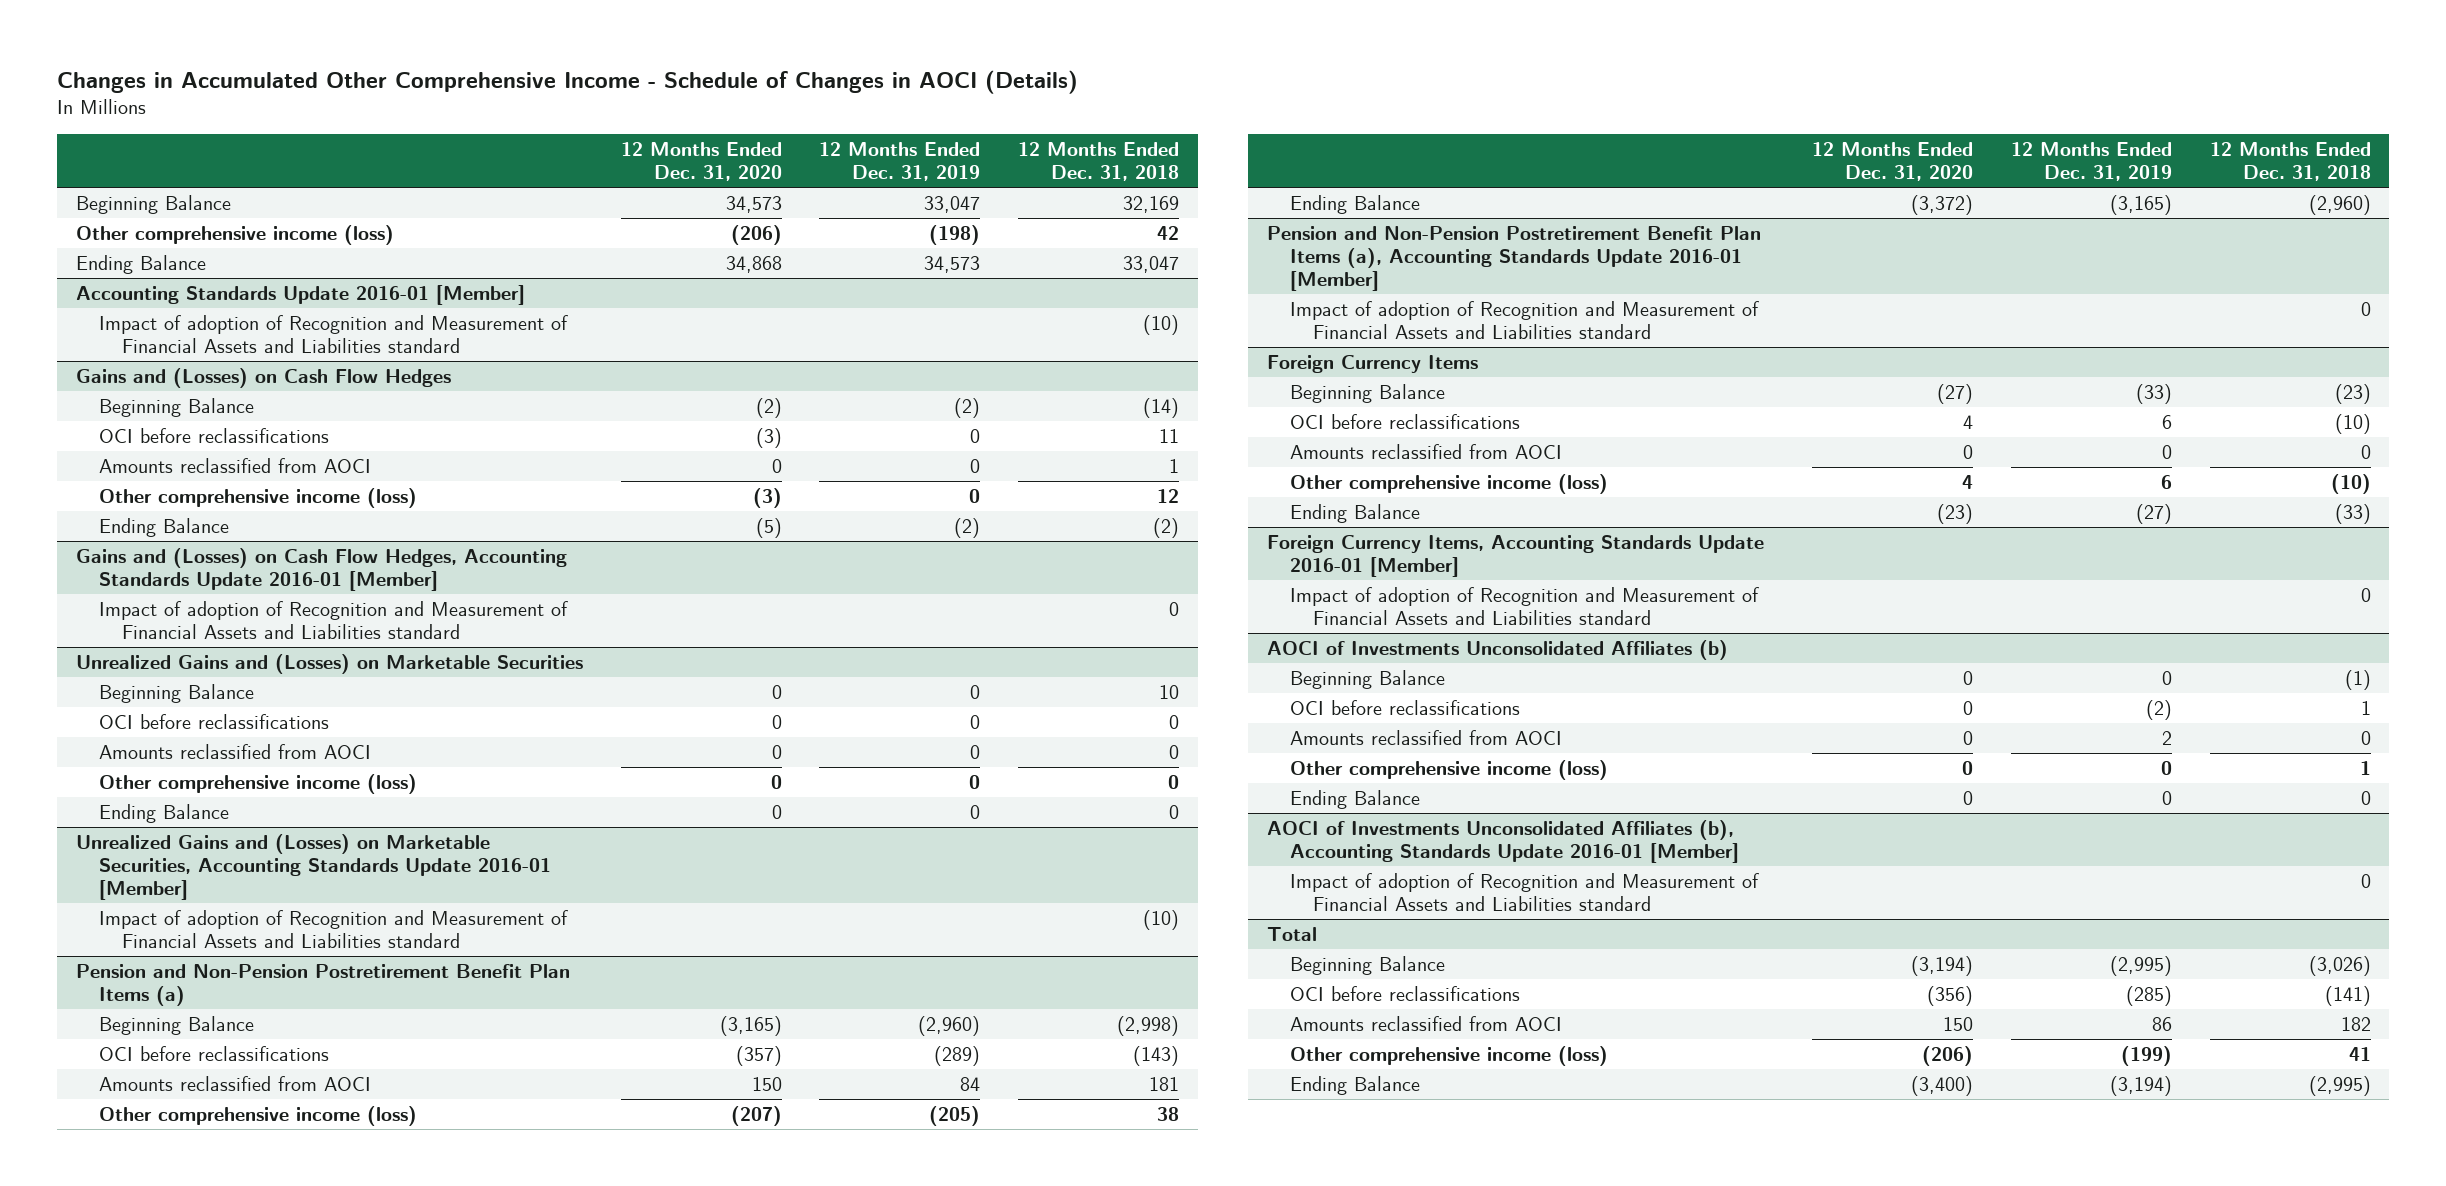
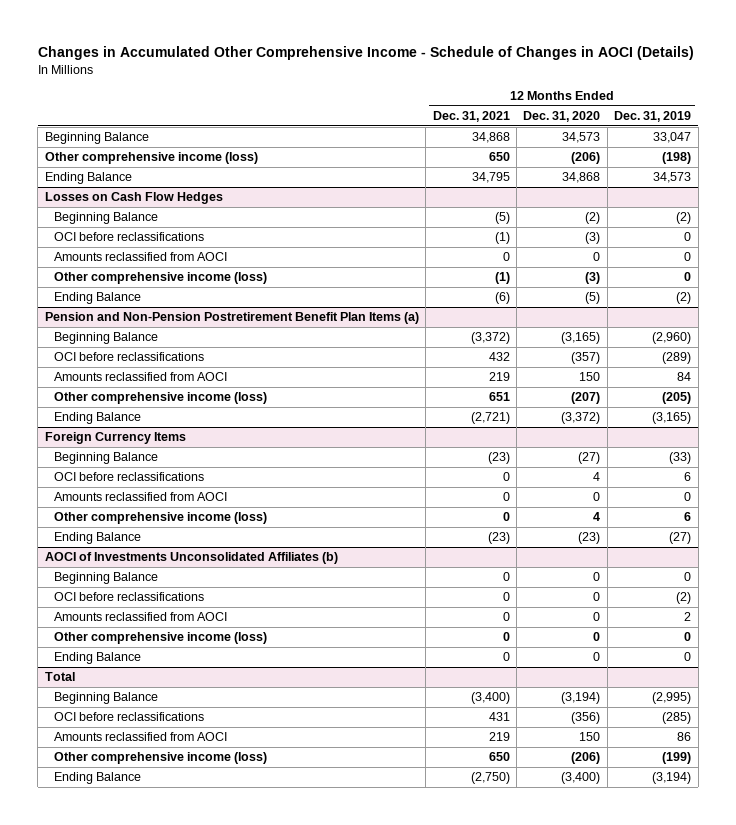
[1018,142,1180,182] 12 Months Ended Dec. 31, 2018 -> none
none -> [432,111,510,123] Dec. 31, 2021
[75,285,525,306] Accounting Standards Update 2016-01 [Member] -> none
[98,315,568,353] Impact of adoption of Recognition and Measurement of Financial Assets and Liabilities standard -> none
[75,368,451,389] Gains and (Losses) on Cash Flow Hedges -> [44,192,223,205] Losses on Cash Flow Hedges
[75,548,567,591] Gains and (Losses) on Cash Flow Hedges, Accounting Standards Update 2016-01 [Member] -> none
[98,601,568,639] Impact of adoption of Recognition and Measurement of Financial Assets and Liabilities standard -> none
[75,654,583,675] Unrealized Gains and (Losses) on Marketable Securities -> none
[98,684,254,704] Beginning Balance -> none
[98,714,329,730] OCI before reclassifications -> none
[98,744,371,760] Amounts reclassified from AOCI -> none
[98,774,417,795] Other comprehensive income (loss) -> none
[98,804,229,824] Ending Balance -> none
[75,834,551,900] Unrealized Gains and (Losses) on Marketable Securities, Accounting Standards Update 2016-01 [Member] -> none
[98,910,568,948] Impact of adoption of Recognition and Measurement of Financial Assets and Liabilities standard -> none
[1266,226,1761,291] Pension and Non-Pension Postretirement Benefit Plan Items (a), Accounting Standards Update 2016-01 [Member] -> none
[1290,301,1760,339] Impact of adoption of Recognition and Measurement of Financial Assets and Liabilities standard -> none
[1266,535,1764,577] Foreign Currency Items, Accounting Standards Update 2016-01 [Member] -> none
[1290,587,1760,625] Impact of adoption of Recognition and Measurement of Financial Assets and Liabilities standard -> none
[1266,820,1740,863] AOCI of Investments Unconsolidated Affiliates (b), Accounting Standards Update 2016-01 [Member] -> none
[1290,873,1760,911] Impact of adoption of Recognition and Measurement of Financial Assets and Liabilities standard -> none

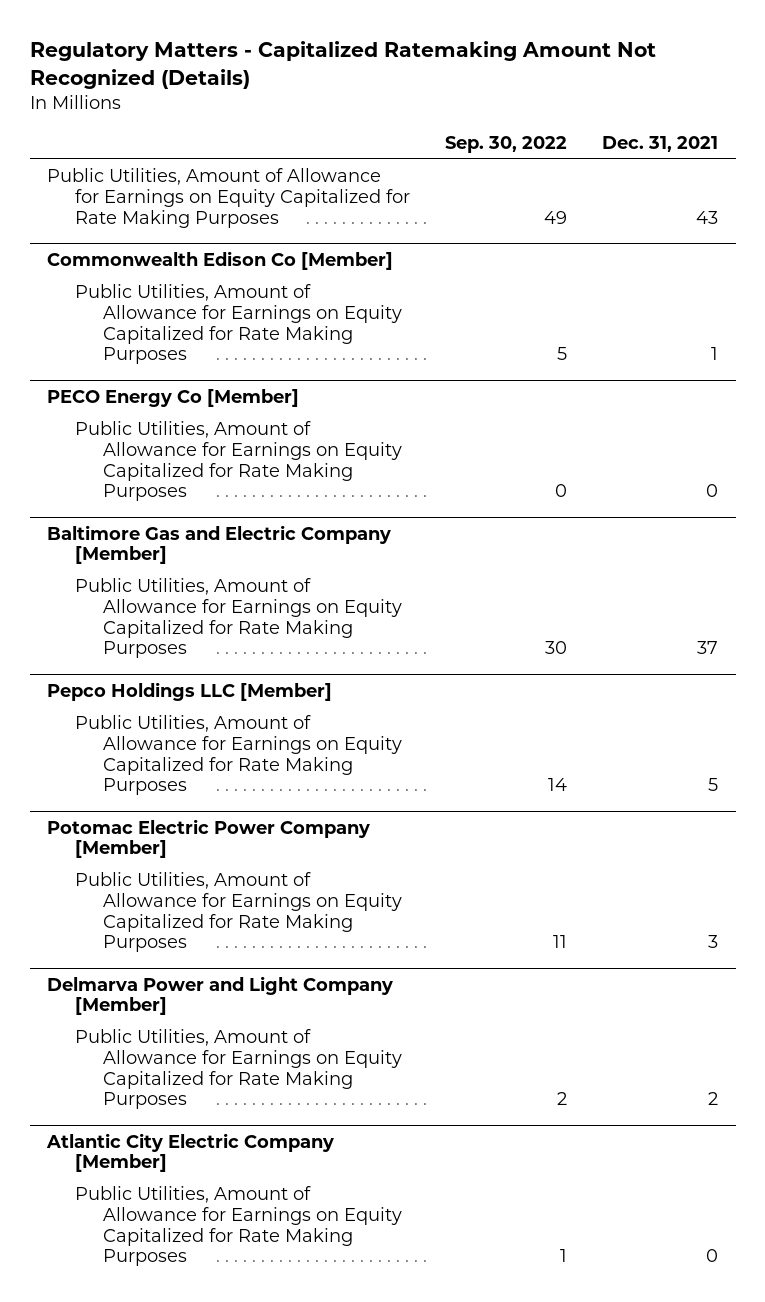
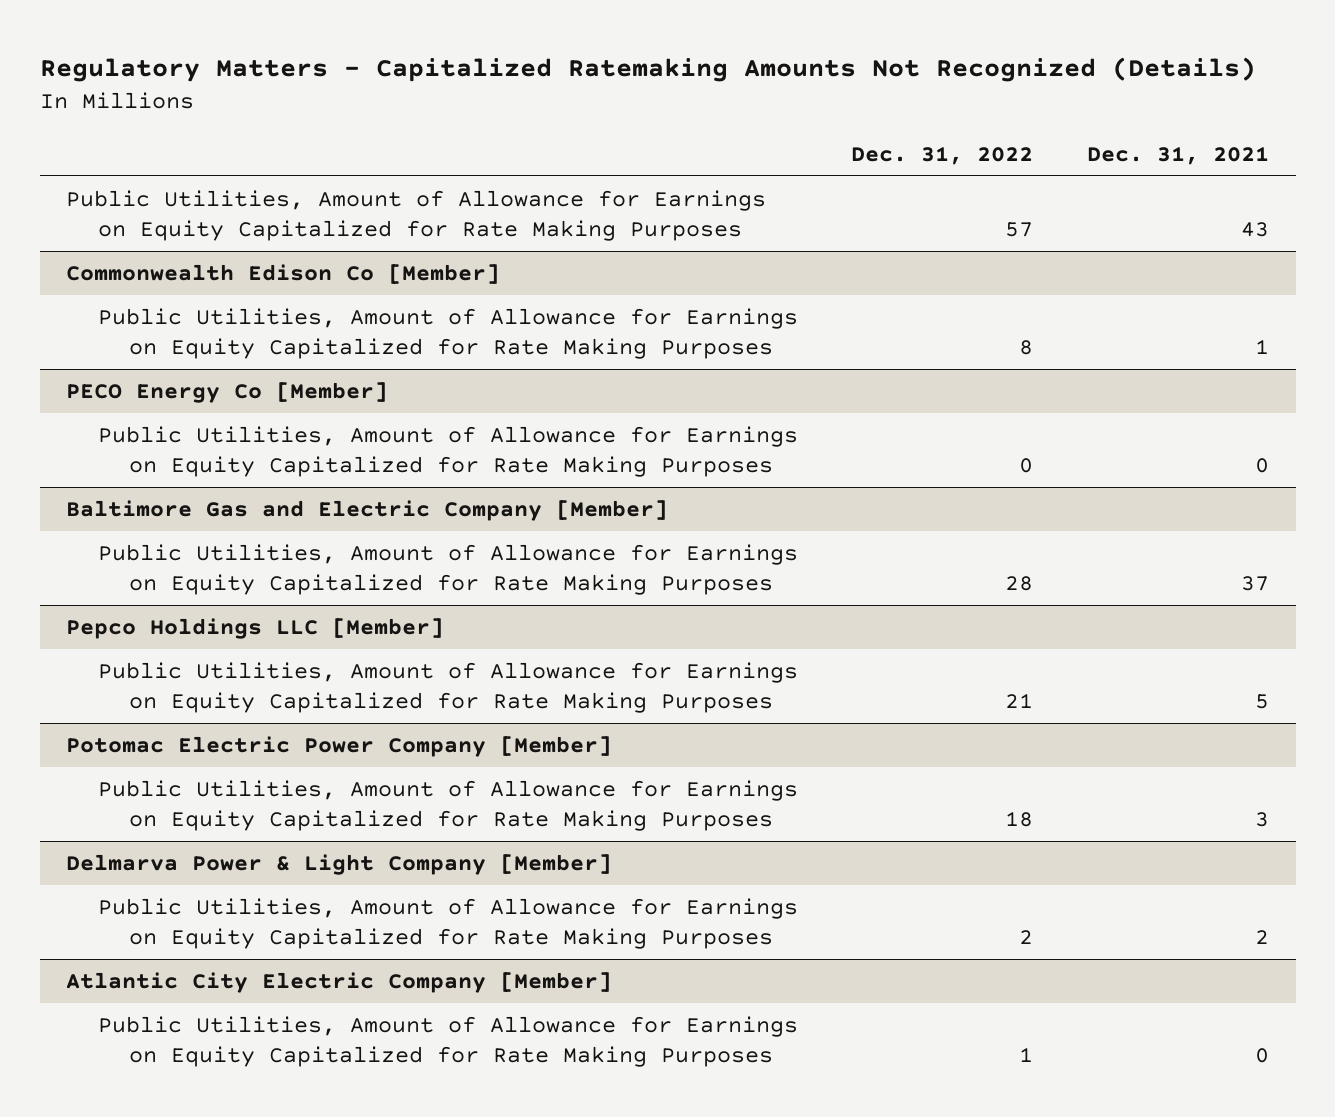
[29,41,656,89] Regulatory Matters - Capitalized Ratemaking Amount Not Recognized (Details) -> [39,57,1256,83] Regulatory Matters - Capitalized Ratemaking Amounts Not Recognized (Details)
[445,136,568,154] Sep. 30, 2022 -> none
none -> [851,145,1034,165] Dec. 31, 2022
[47,975,394,1016] Delmarva Power and Light Company [Member] -> [66,853,613,875] Delmarva Power & Light Company [Member]

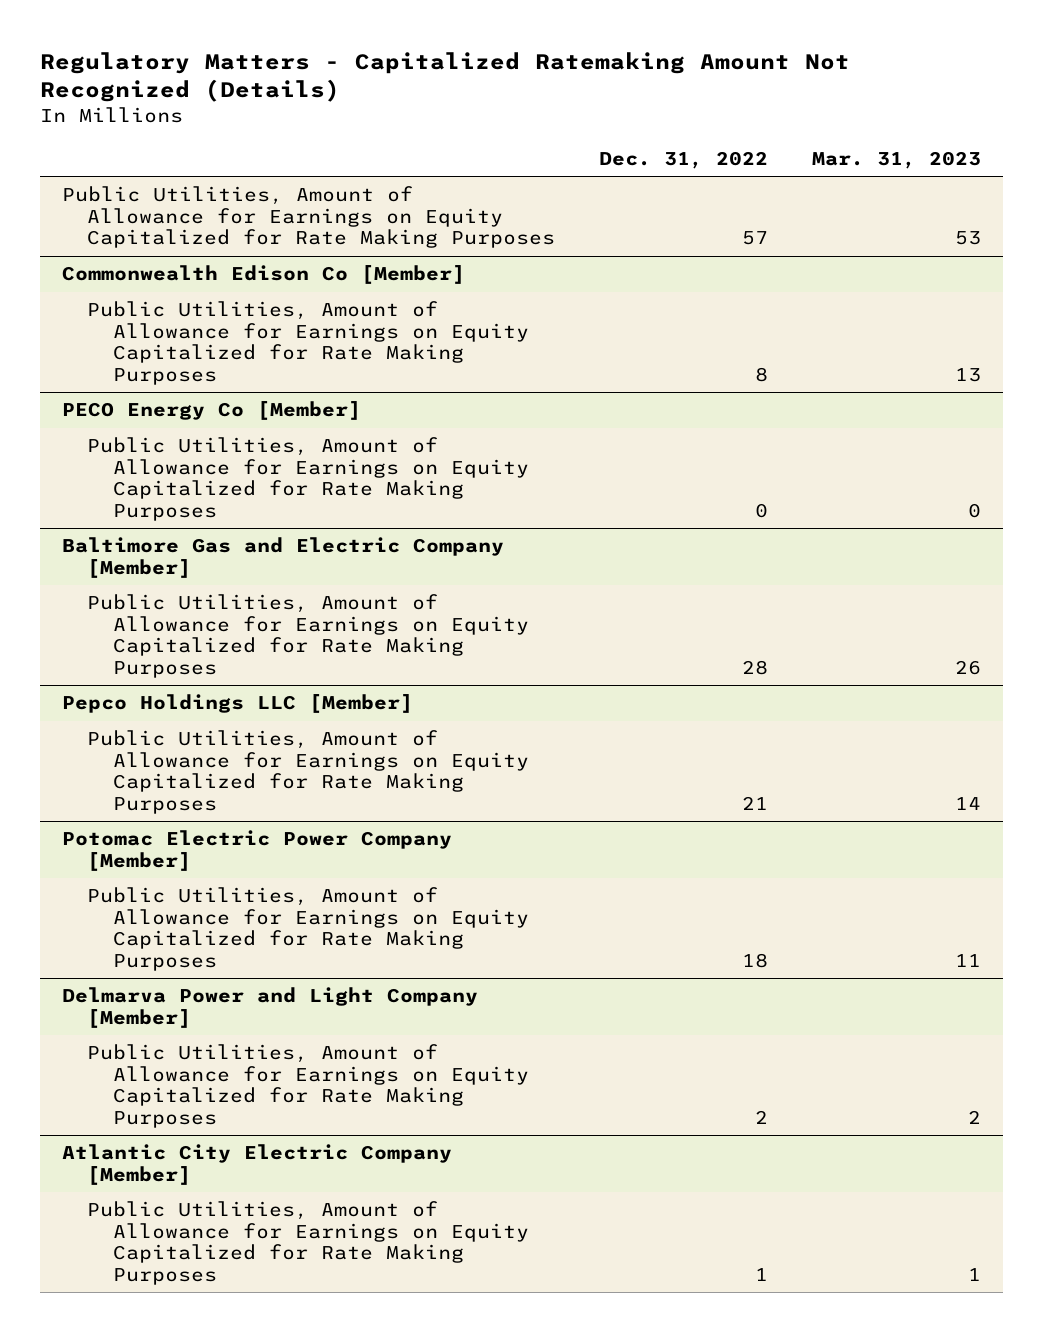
[39,57,1256,83] Regulatory Matters - Capitalized Ratemaking Amounts Not Recognized (Details) -> [39,51,850,103] Regulatory Matters - Capitalized Ratemaking Amount Not Recognized (Details)
[1086,145,1269,165] Dec. 31, 2021 -> none
none -> [812,150,982,169] Mar. 31, 2023
[66,853,613,875] Delmarva Power & Light Company [Member] -> [61,987,478,1028] Delmarva Power and Light Company [Member]

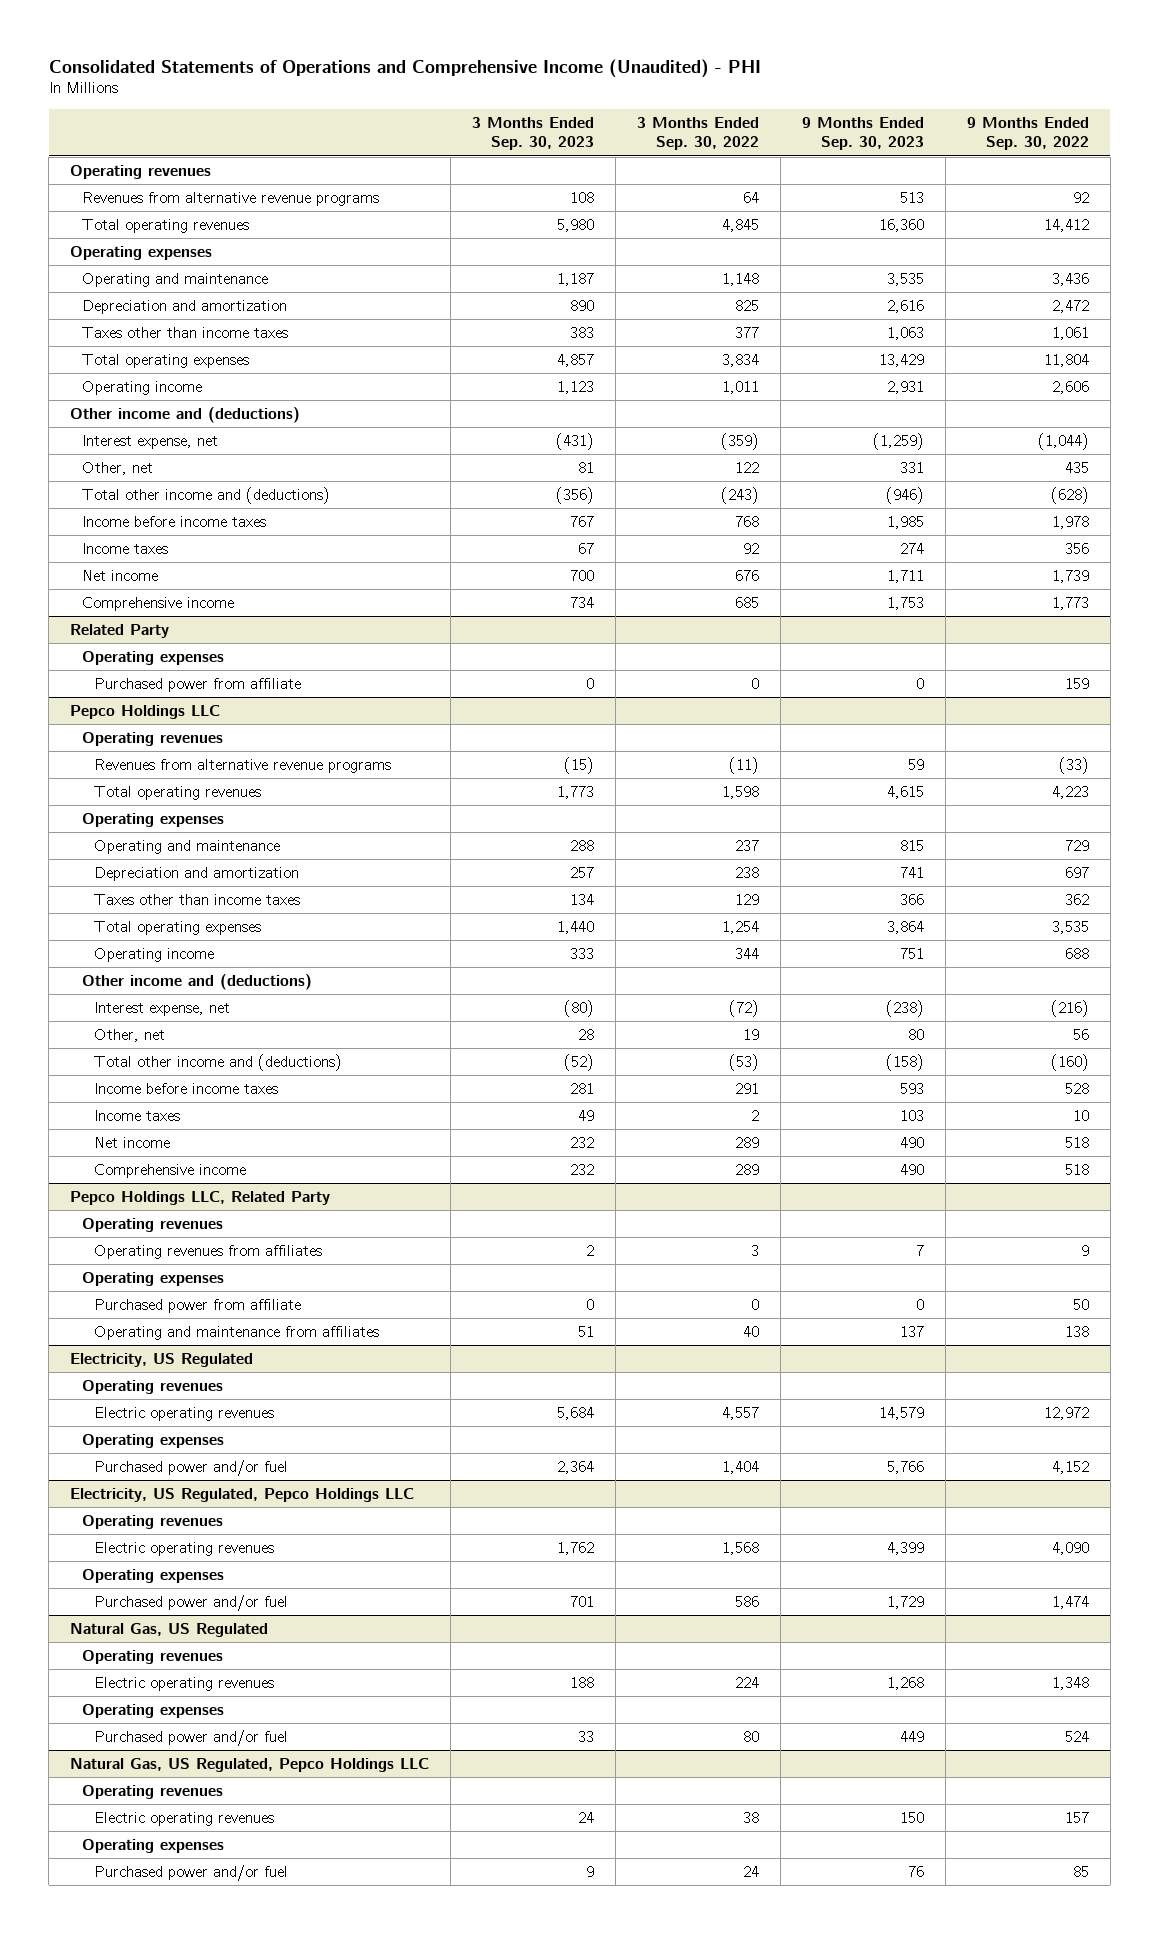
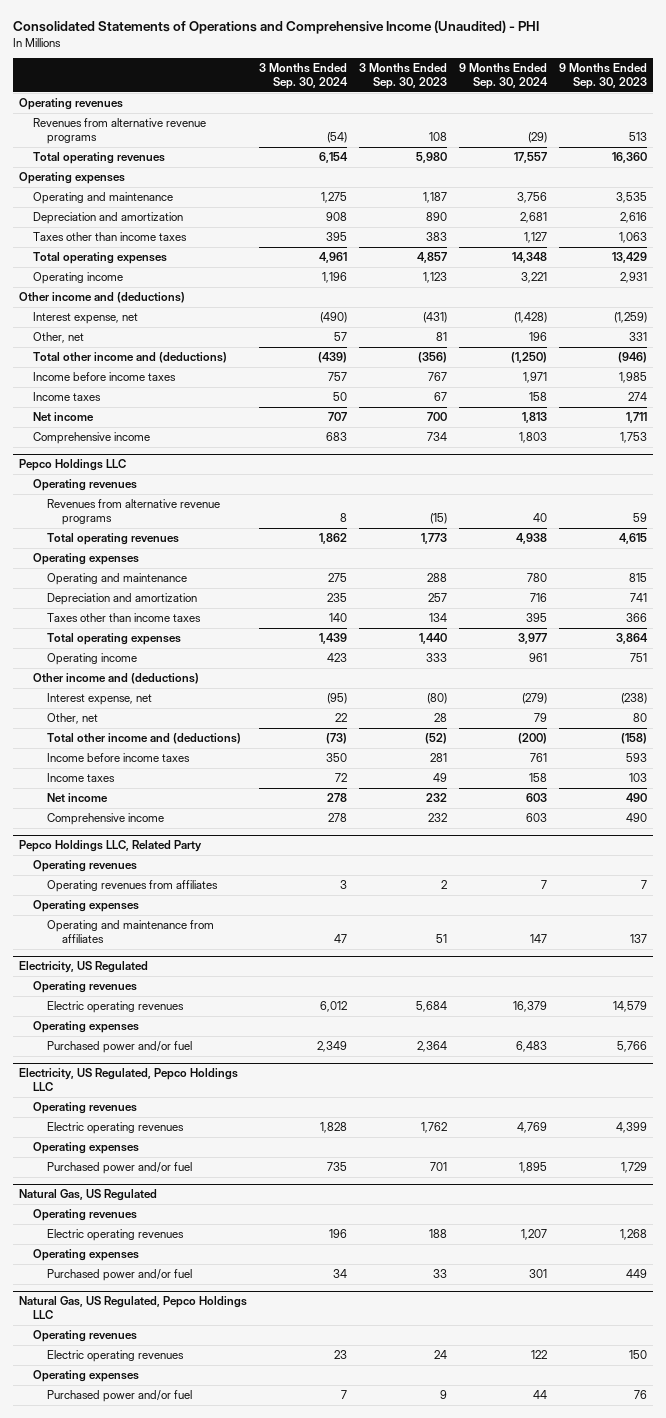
[636,116,759,151] 3 Months Ended Sep. 30, 2022 -> none
[966,116,1089,151] 9 Months Ended Sep. 30, 2022 -> none
none -> [258,63,348,90] 3 Months Ended Sep. 30, 2024
none -> [459,63,549,90] 9 Months Ended Sep. 30, 2024
[70,623,170,638] Related Party -> none
[82,650,225,665] Operating expenses -> none
[93,677,301,692] Purchased power from affiliate -> none
[93,1298,301,1313] Purchased power from affiliate -> none

